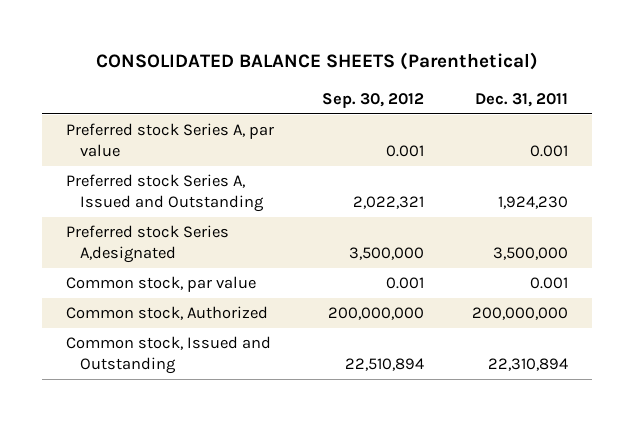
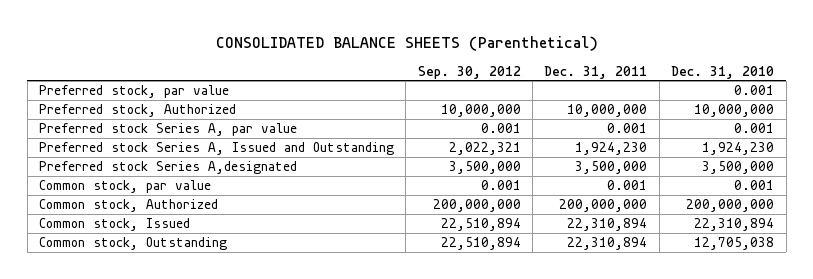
none -> [671,65,775,79] Dec. 31, 2010
none -> [38,85,229,99] Preferred stock, par value
none -> [38,104,236,118] Preferred stock, Authorized
[65,336,271,374] Common stock, Issued and Outstanding -> [38,218,190,232] Common stock, Issued
none -> [38,237,227,251] Common stock, Outstanding

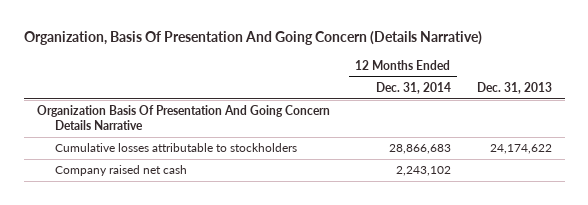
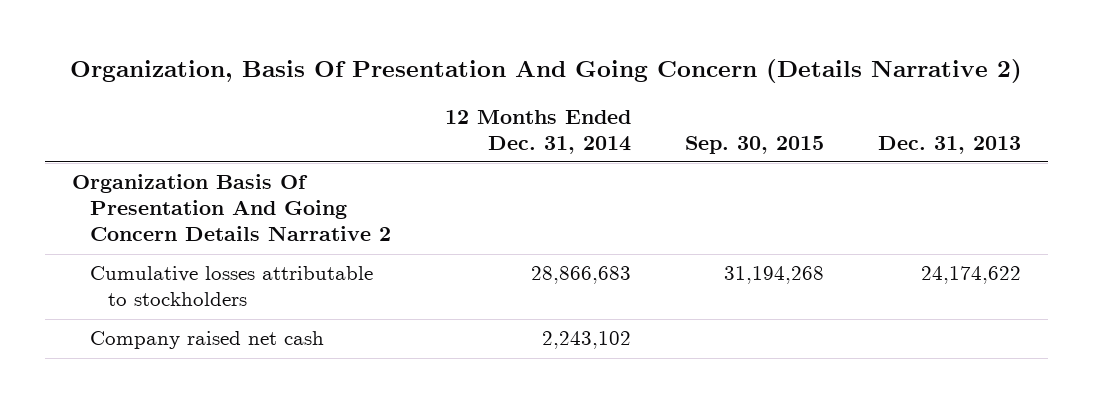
[23,31,482,46] Organization, Basis Of Presentation And Going Concern (Details Narrative) -> [70,58,1023,83] Organization, Basis Of Presentation And Going Concern (Details Narrative 2)
none -> [685,135,825,154] Sep. 30, 2015
[36,105,330,130] Organization Basis Of Presentation And Going Concern Details Narrative -> [71,174,392,242] Organization Basis Of Presentation And Going Concern Details Narrative 2

